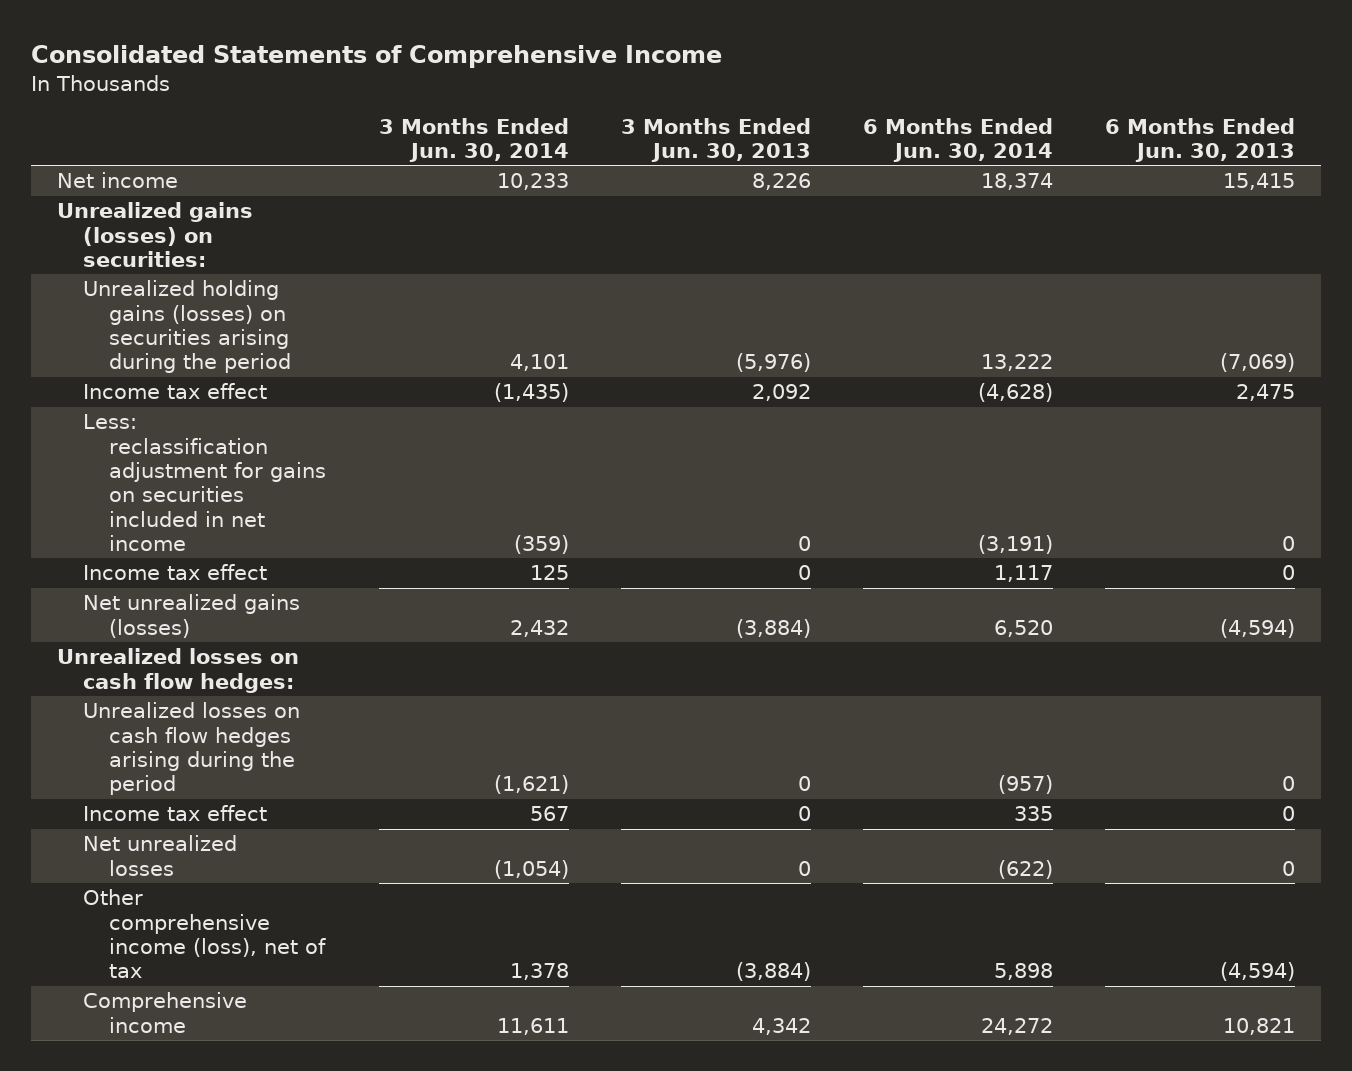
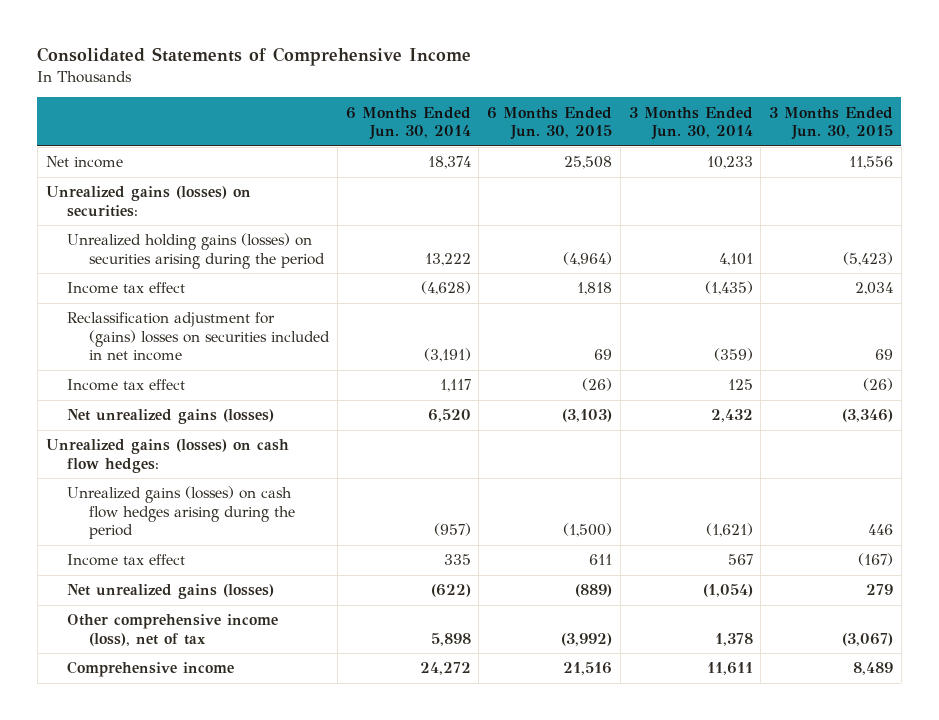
[620,117,811,162] 3 Months Ended Jun. 30, 2013 -> none
[1105,117,1296,162] 6 Months Ended Jun. 30, 2013 -> none
none -> [487,106,613,141] 6 Months Ended Jun. 30, 2015
none -> [769,106,894,141] 3 Months Ended Jun. 30, 2015
[83,414,327,551] Less: reclassification adjustment for gains on securities included in net income -> [67,312,330,362] Reclassification adjustment for (gains) losses on securities included in net income
[57,648,300,693] Unrealized losses on cash flow hedges: -> [45,439,289,473] Unrealized gains (losses) on cash flow hedges:
[83,702,301,796] Unrealized losses on cash flow hedges arising during the period -> [67,486,295,540] Unrealized gains (losses) on cash flow hedges arising during the period
[83,835,238,876] Net unrealized losses -> [67,584,275,600] Net unrealized gains (losses)

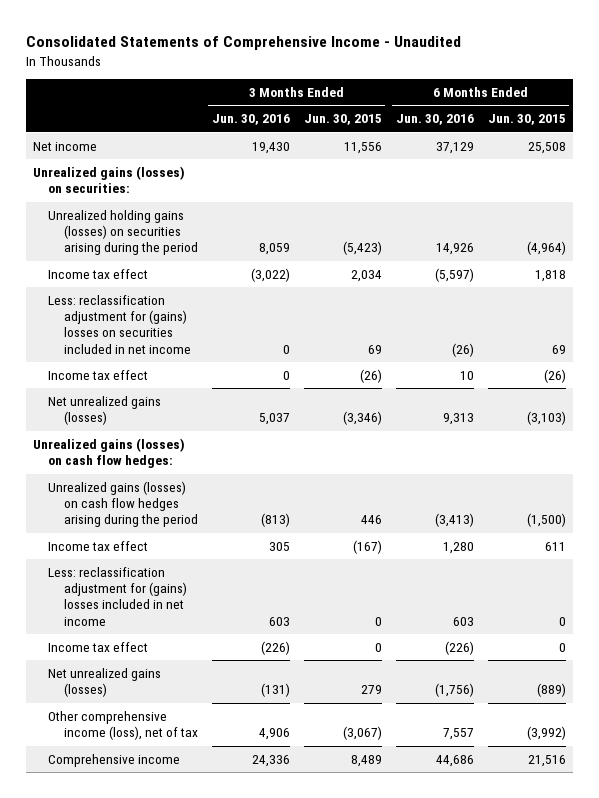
[37,47,472,67] Consolidated Statements of Comprehensive Income -> [26,36,462,51] Consolidated Statements of Comprehensive Income - Unaudited
[345,106,471,141] 6 Months Ended Jun. 30, 2014 -> none
[628,106,753,141] 3 Months Ended Jun. 30, 2014 -> none
none -> [211,114,290,126] Jun. 30, 2016
none -> [395,114,474,126] Jun. 30, 2016
[67,312,330,362] Reclassification adjustment for (gains) losses on securities included in net income -> [48,295,191,354] Less: reclassification adjustment for (gains) losses on securities included in net income
none -> [48,567,187,626] Less: reclassification adjustment for (gains) losses included in net income
none -> [48,642,149,653] Income tax effect

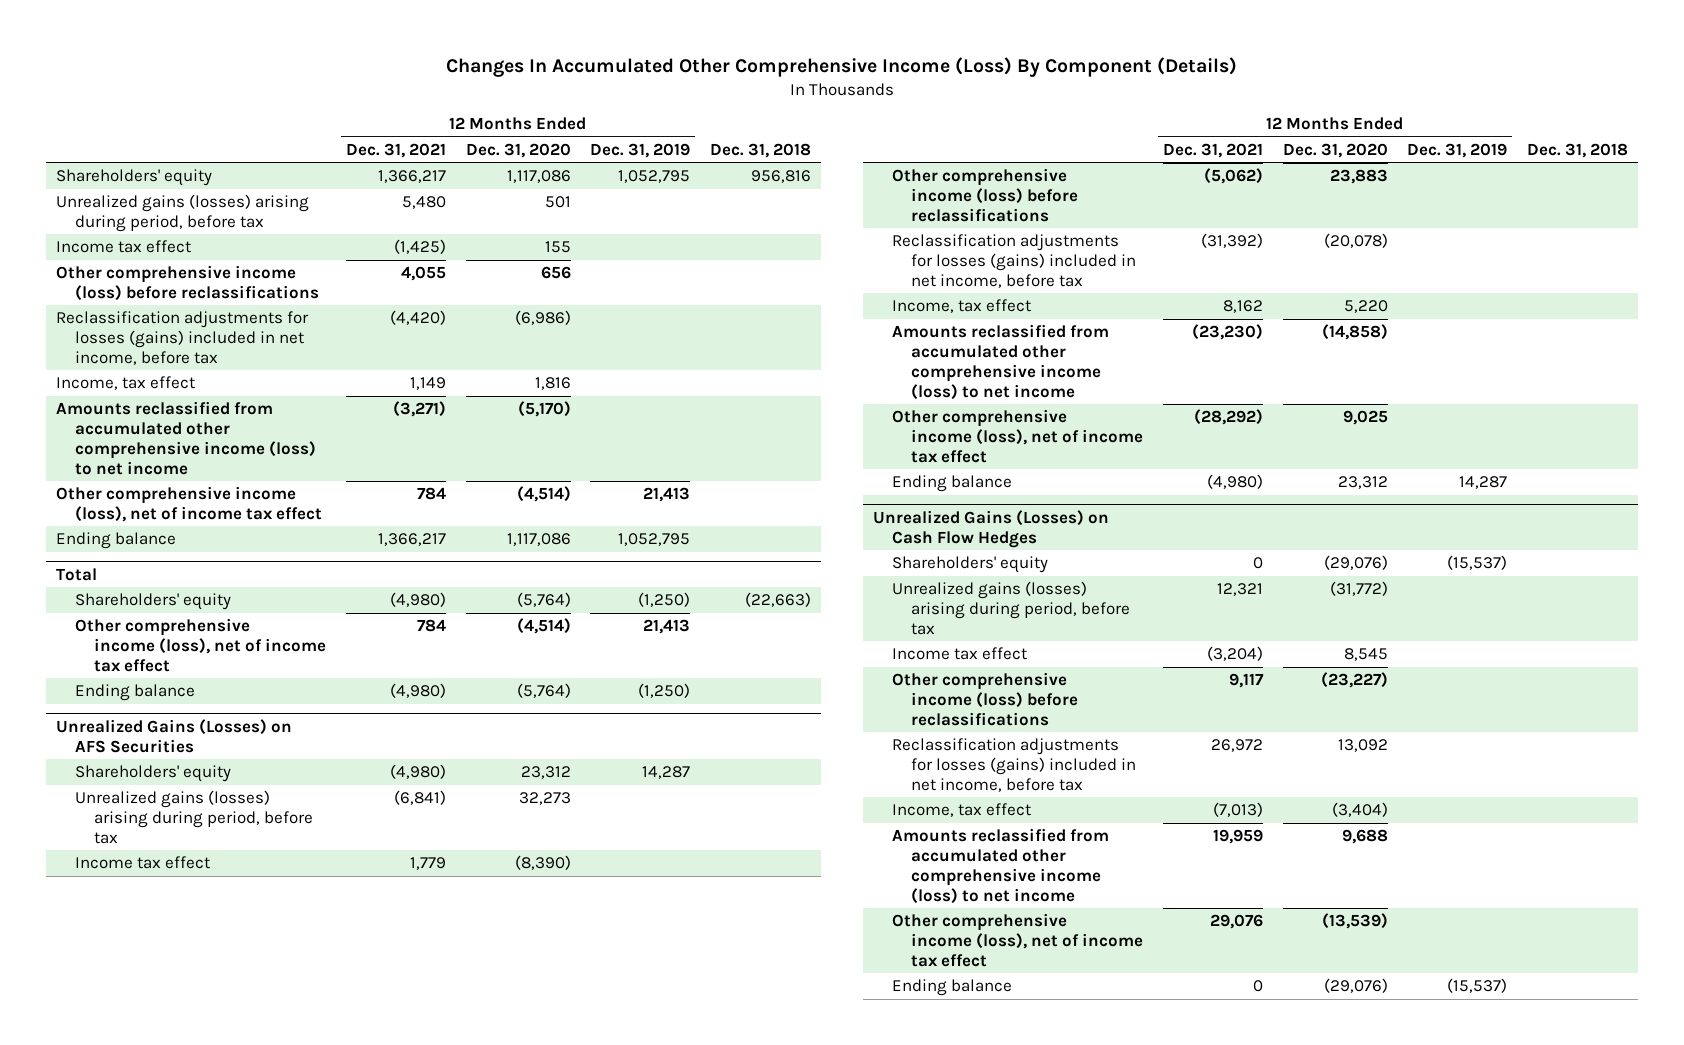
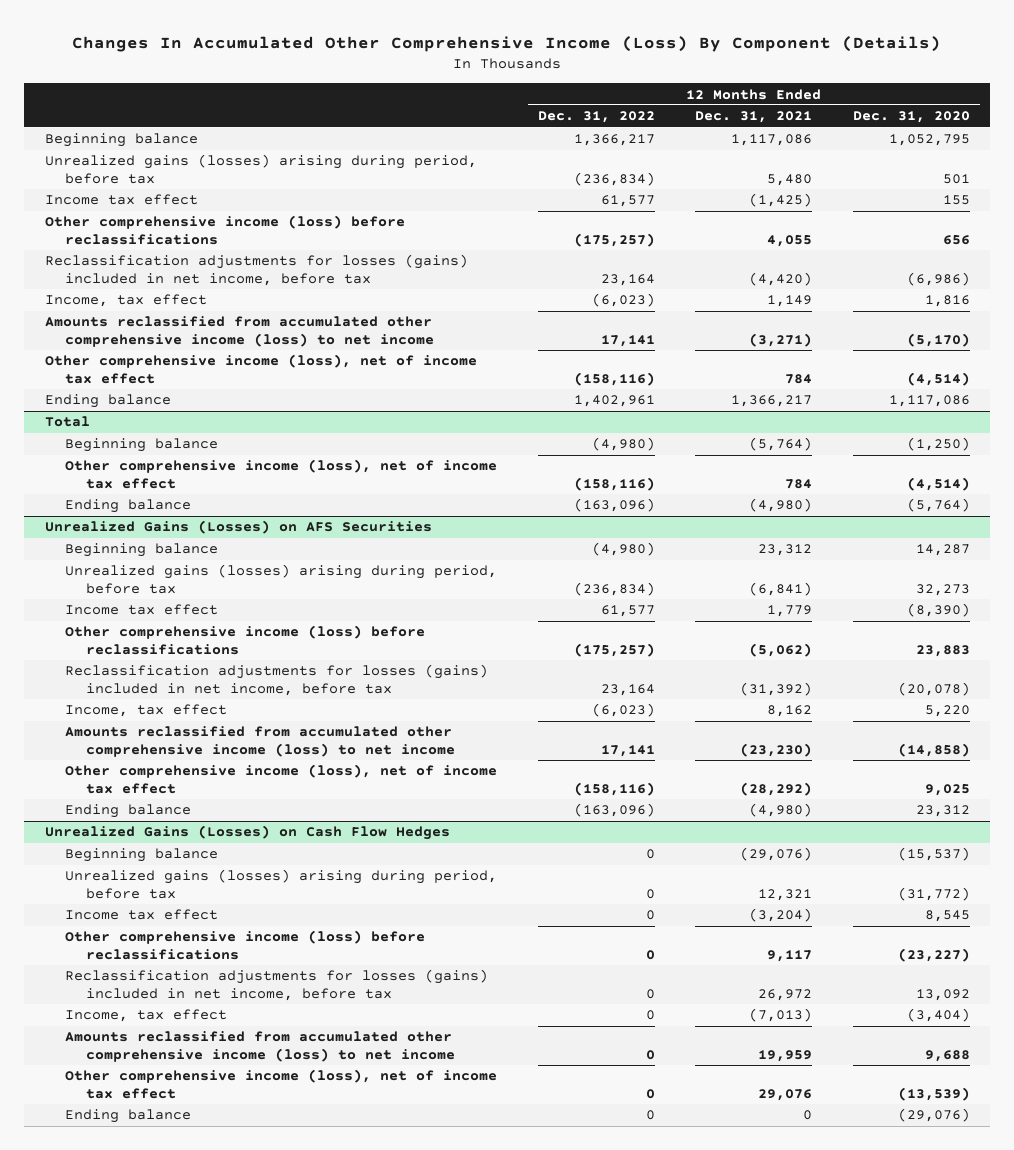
[590,142,691,158] Dec. 31, 2019 -> none
[710,142,812,158] Dec. 31, 2018 -> none
none -> [537,111,655,124] Dec. 31, 2022
[55,169,212,187] Shareholders' equity -> none
none -> [44,133,198,148] Beginning balance
[75,593,232,611] Shareholders' equity -> none
none -> [65,438,219,453] Beginning balance
[75,765,232,783] Shareholders' equity -> none
none -> [65,543,219,558] Beginning balance
[891,556,1048,574] Shareholders' equity -> none
none -> [65,848,219,863] Beginning balance

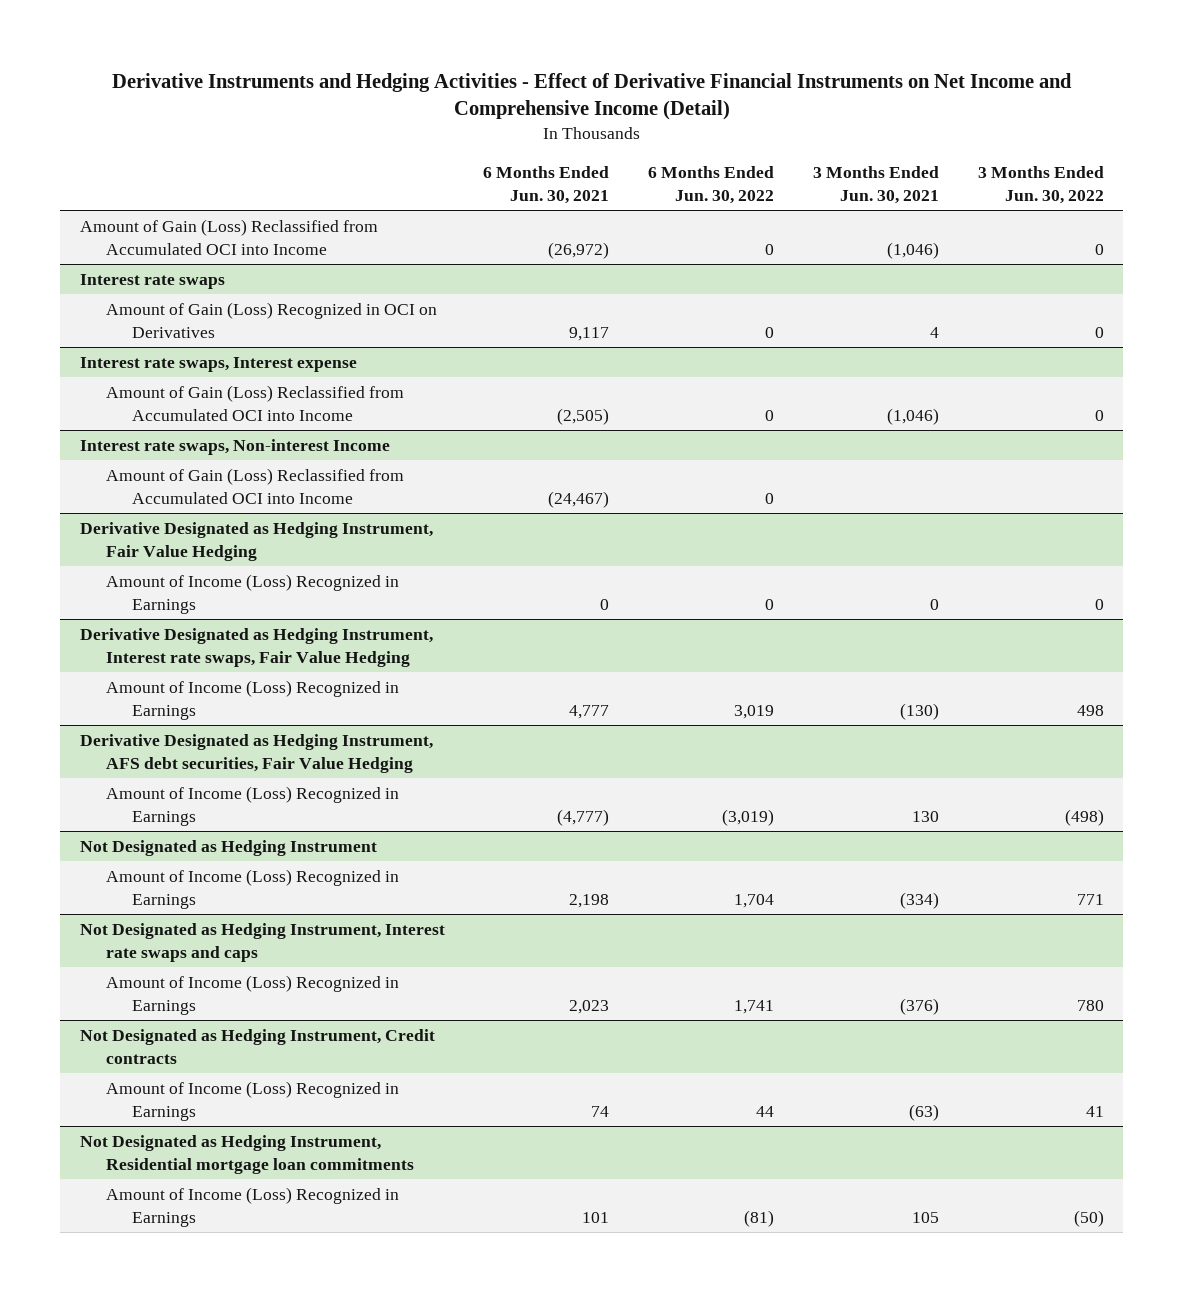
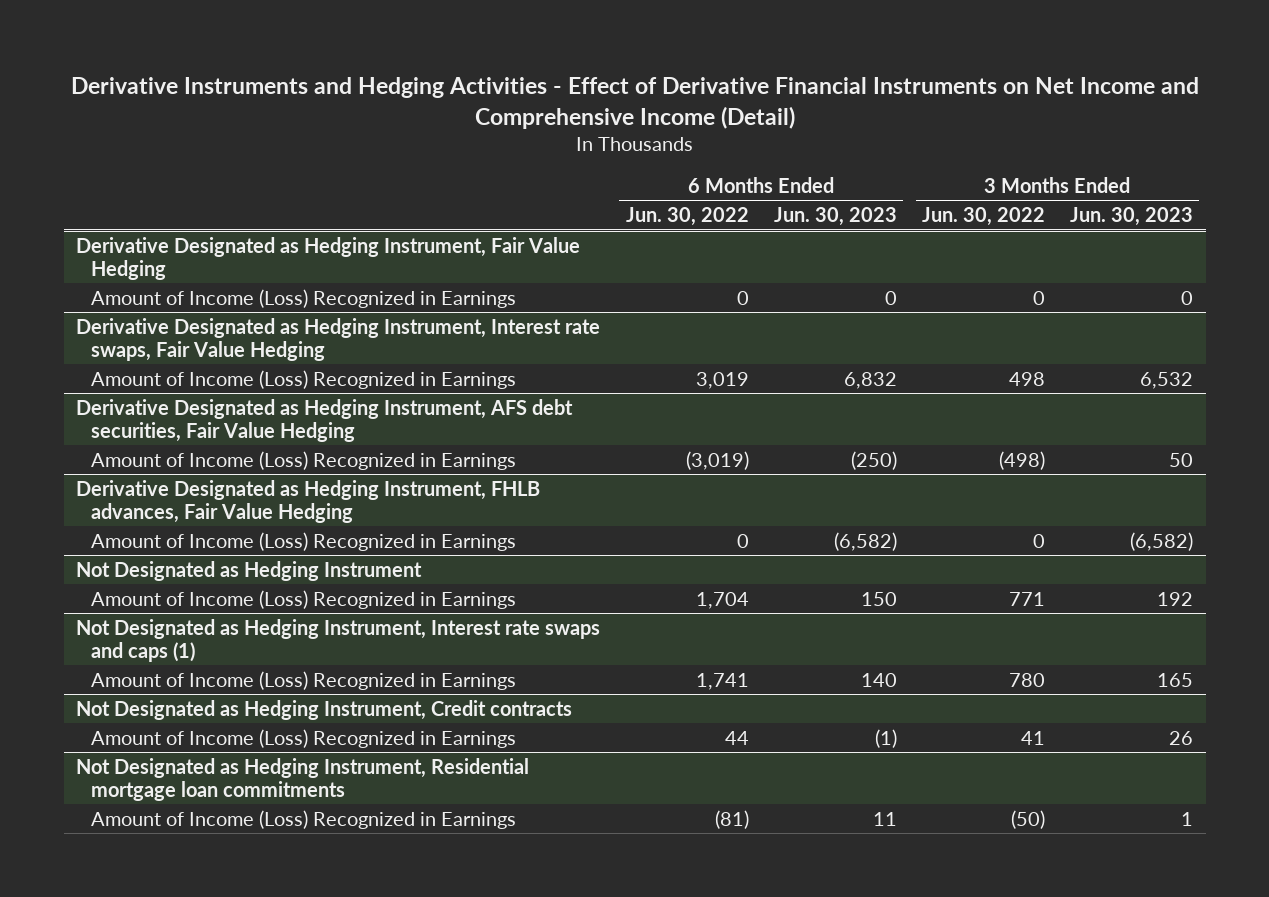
[483,165,610,204] 6 Months Ended Jun. 30, 2021 -> none
[812,165,939,204] 3 Months Ended Jun. 30, 2021 -> none
none -> [773,206,897,226] Jun. 30, 2023
none -> [1070,206,1194,226] Jun. 30, 2023
[79,218,378,255] Amount of Gain (Loss) Reclassified from Accumulated OCI into Income -> none
[79,273,225,289] Interest rate swaps -> none
[105,301,437,338] Amount of Gain (Loss) Recognized in OCI on Derivatives -> none
[79,356,357,372] Interest rate swaps, Interest expense -> none
[105,384,404,421] Amount of Gain (Loss) Reclassified from Accumulated OCI into Income -> none
[79,438,390,455] Interest rate swaps, Non-interest Income -> none
[105,467,404,504] Amount of Gain (Loss) Reclassified from Accumulated OCI into Income -> none
none -> [76,479,541,523] Derivative Designated as Hedging Instrument, FHLB advances, Fair Value Hedging
none -> [91,531,517,551] Amount of Income (Loss) Recognized in Earnings
[79,922,445,962] Not Designated as Hedging Instrument, Interest rate swaps and caps -> [76,618,601,662] Not Designated as Hedging Instrument, Interest rate swaps and caps (1)

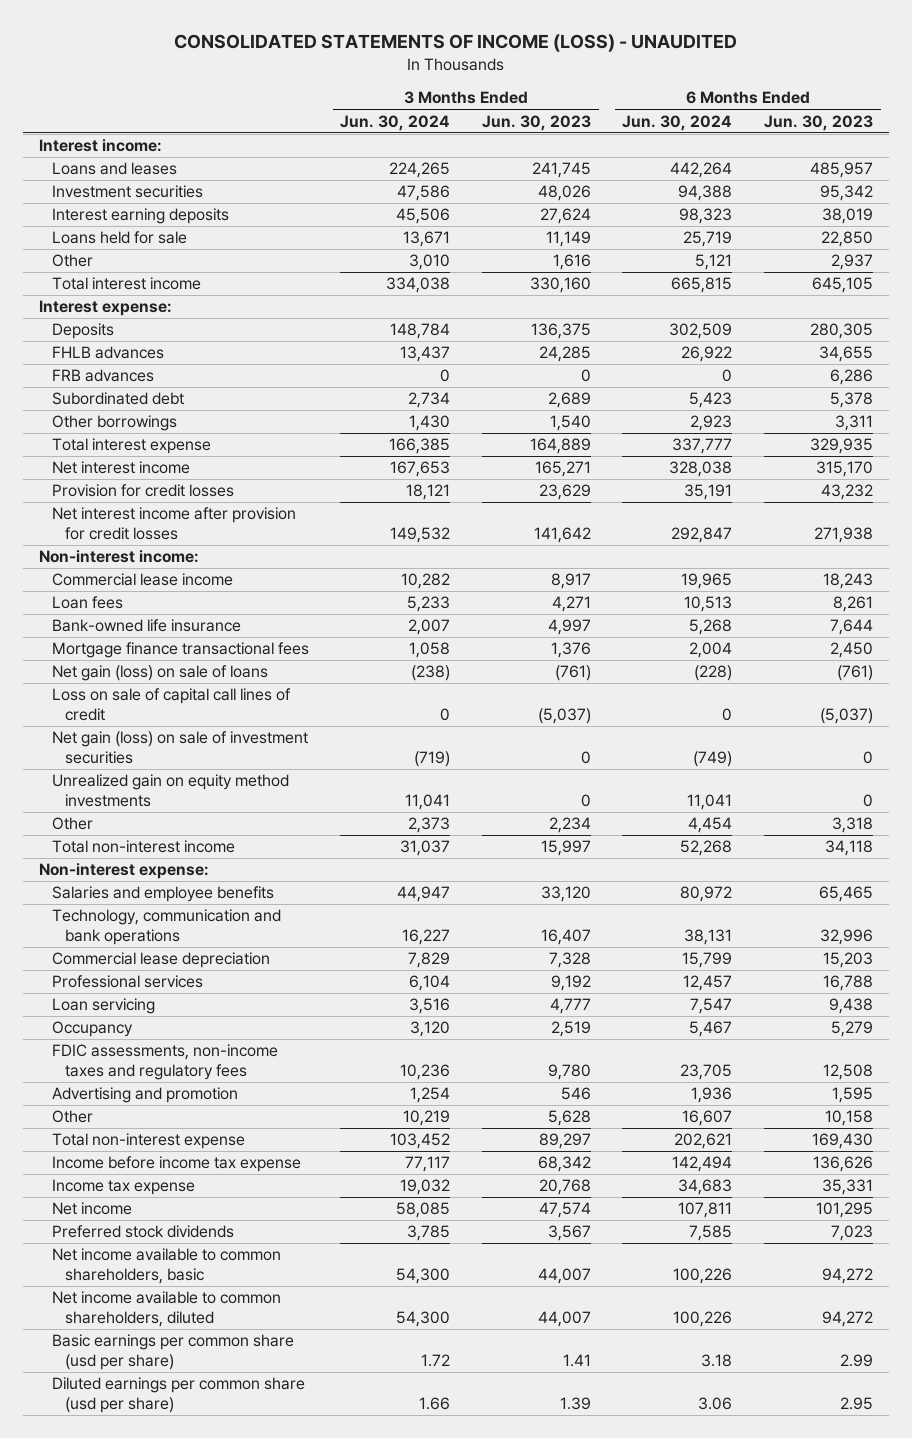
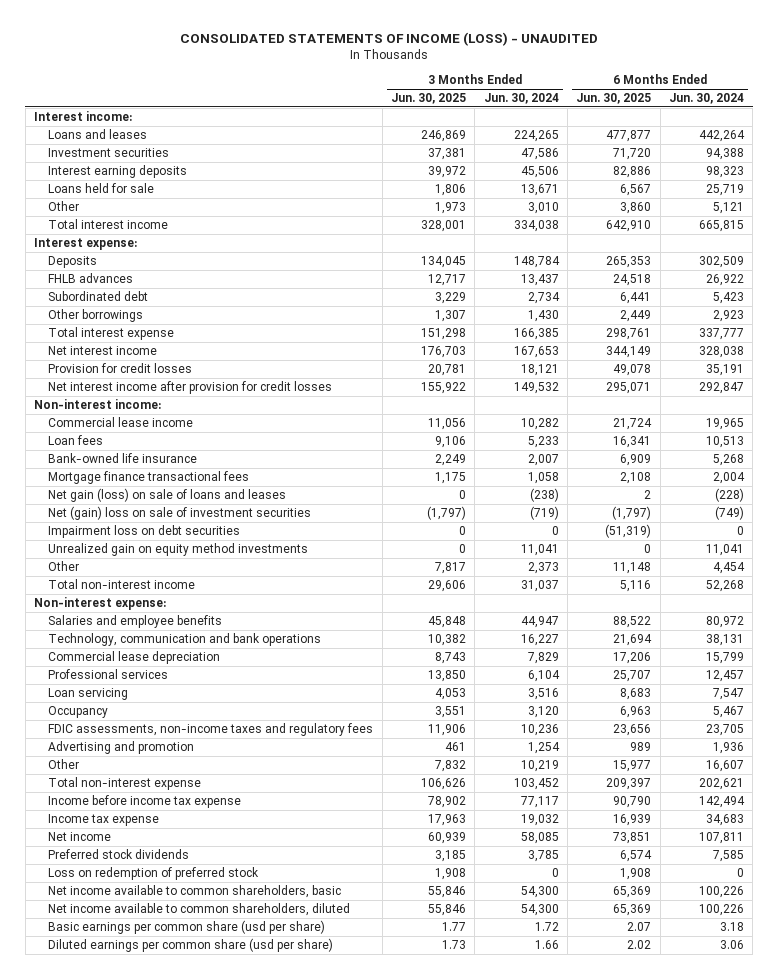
[481,114,591,131] Jun. 30, 2023 -> none
[763,114,873,131] Jun. 30, 2023 -> none
none -> [390,93,466,105] Jun. 30, 2025
none -> [576,93,652,105] Jun. 30, 2025
[51,369,154,383] FRB advances -> none
[51,688,291,721] Loss on sale of capital call lines of credit -> none
[51,665,268,682] Net gain (loss) on sale of loans -> [48,488,287,503] Net gain (loss) on sale of loans and leases
[51,731,308,764] Net gain (loss) on sale of investment securities -> [48,506,312,521] Net (gain) loss on sale of investment securities
none -> [48,525,241,539] Impairment loss on debt securities
none -> [48,867,260,881] Loss on redemption of preferred stock

